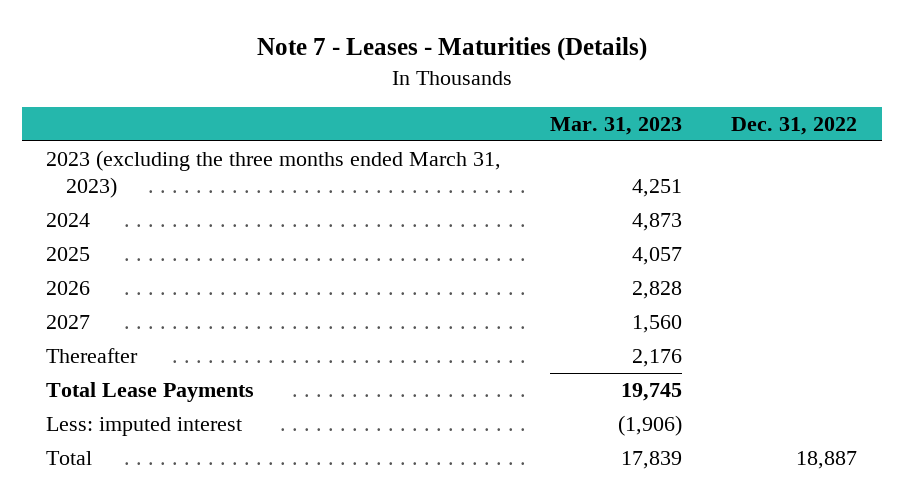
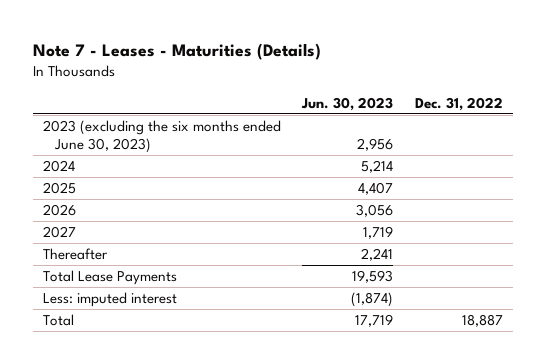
[550,116,683,135] Mar. 31, 2023 -> none
none -> [301,96,394,111] Jun. 30, 2023
[46,150,502,199] 2023 (excluding the three months ended March 31, 2023) -> [43,120,282,153] 2023 (excluding the six months ended June 30, 2023)

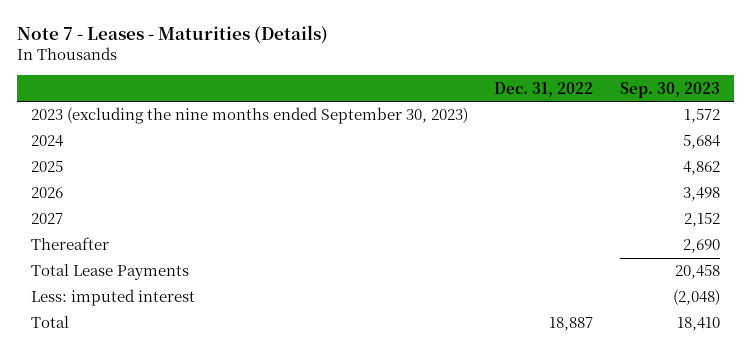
[301,96,394,111] Jun. 30, 2023 -> none
none -> [620,81,721,98] Sep. 30, 2023
[43,120,282,153] 2023 (excluding the six months ended June 30, 2023) -> [30,107,468,125] 2023 (excluding the nine months ended September 30, 2023)

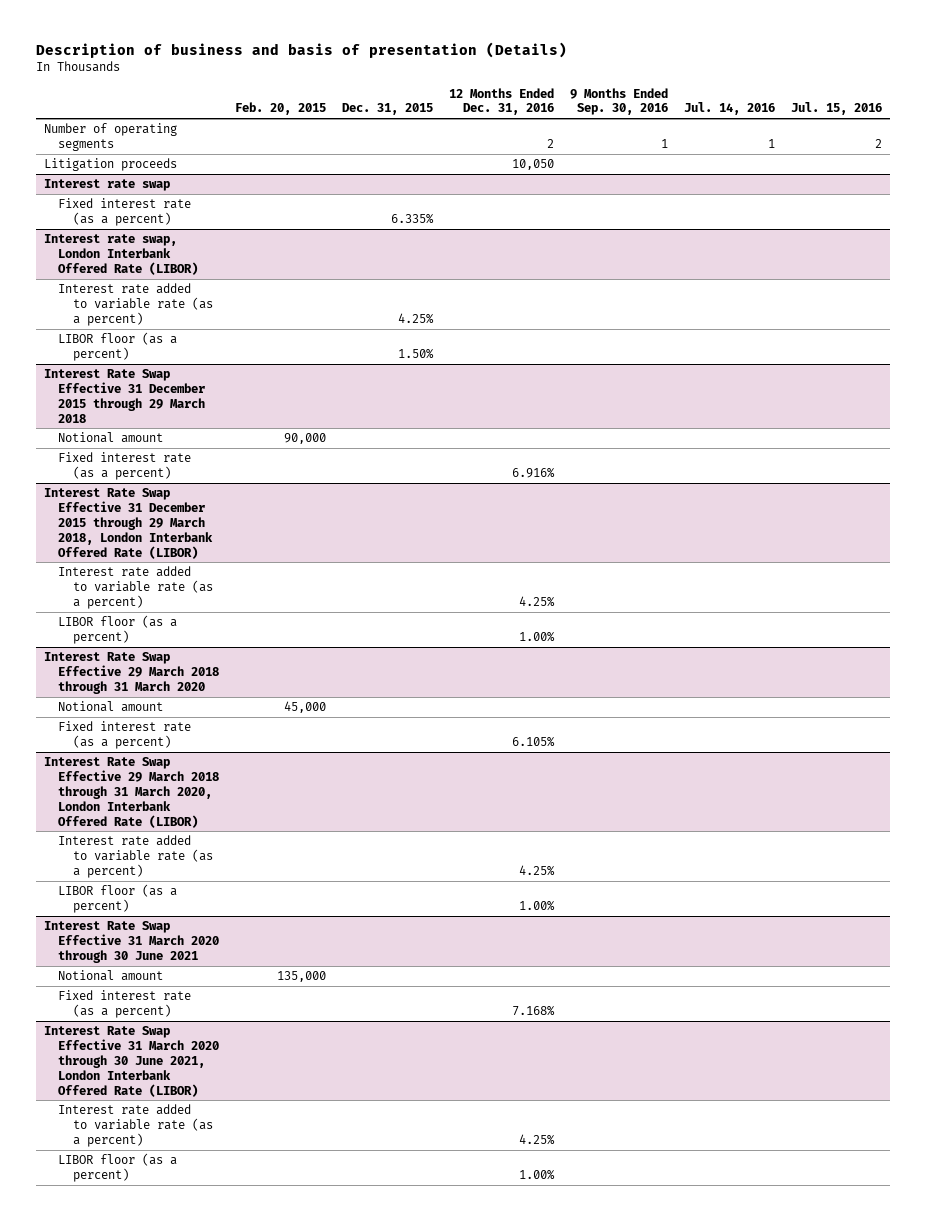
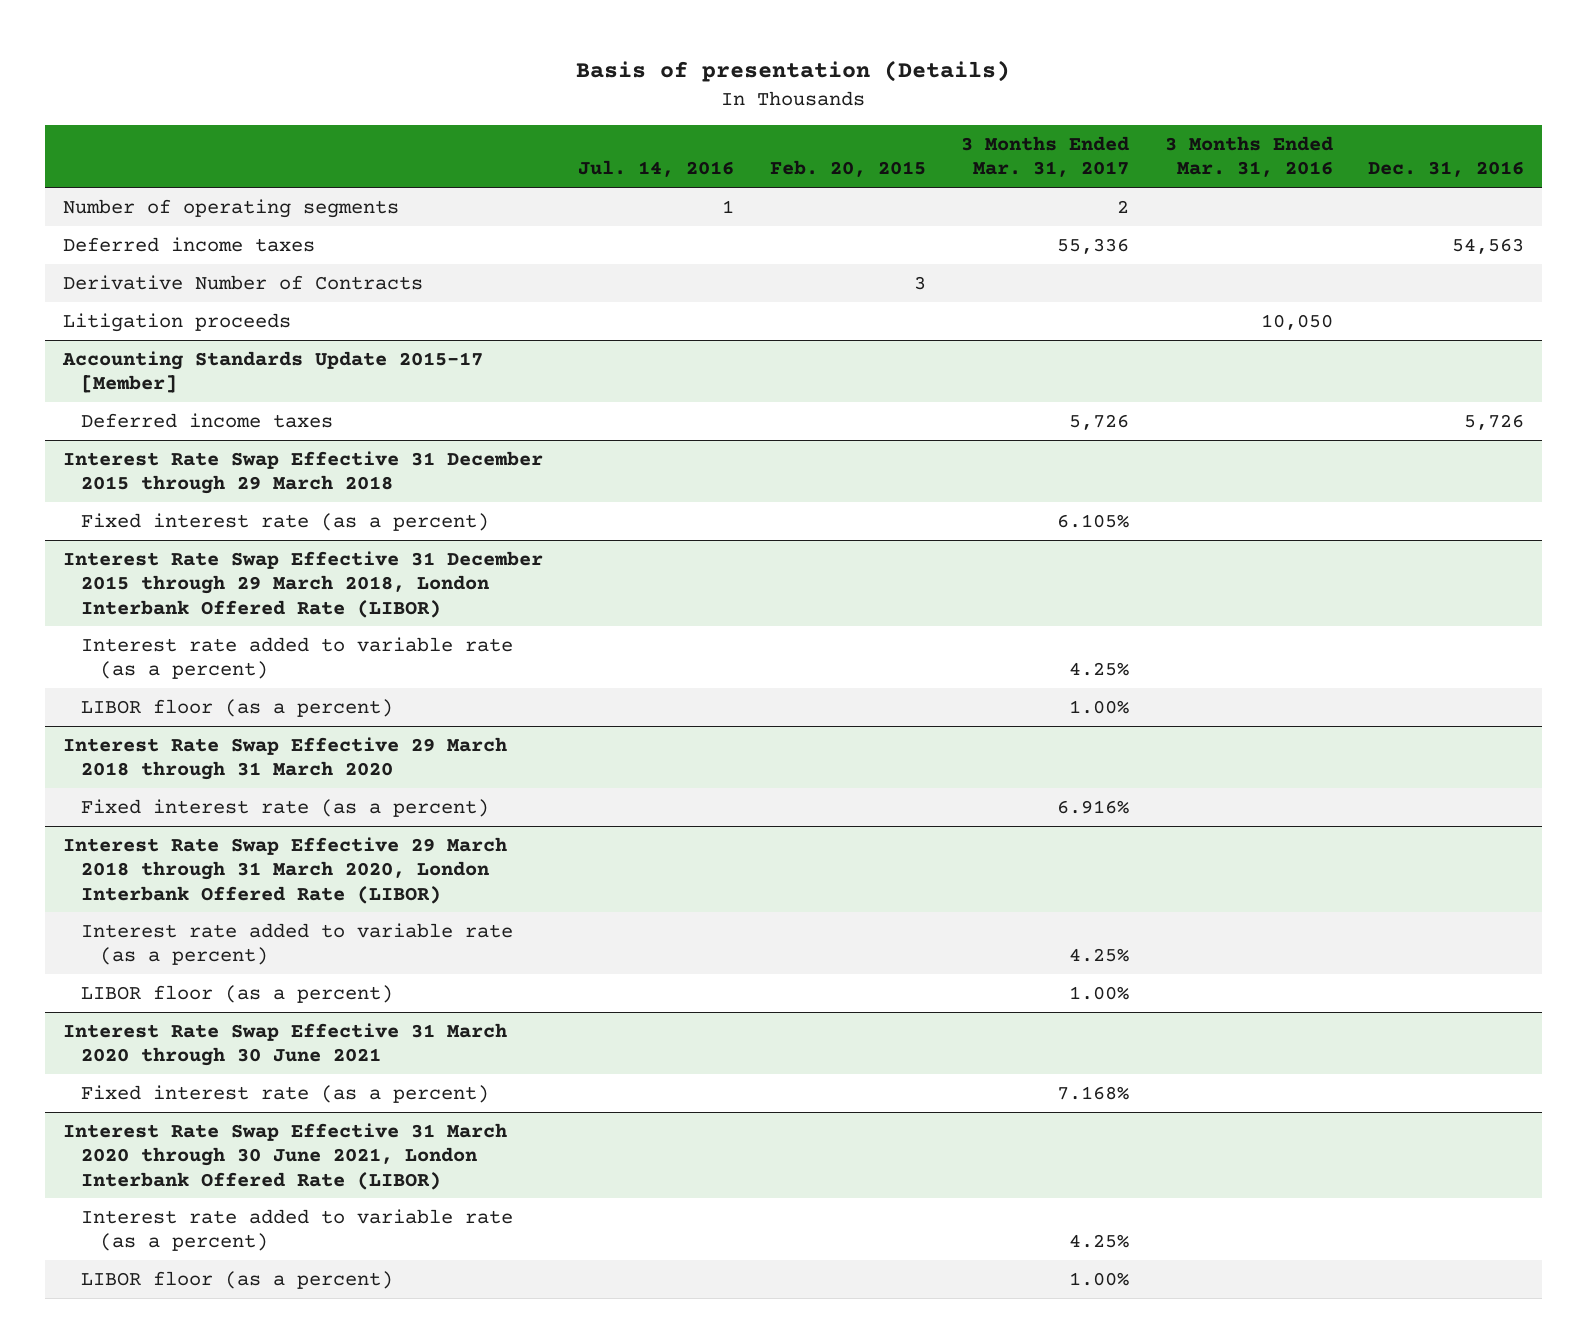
[35,41,567,58] Description of business and basis of presentation (Details) -> [576,59,1011,82] Basis of presentation (Details)
[342,103,434,116] Dec. 31, 2015 -> none
[449,87,555,116] 12 Months Ended Dec. 31, 2016 -> none
[570,87,669,116] 9 Months Ended Sep. 30, 2016 -> none
[790,102,882,116] Jul. 15, 2016 -> none
none -> [961,135,1130,178] 3 Months Ended Mar. 31, 2017
none -> [1164,135,1333,178] 3 Months Ended Mar. 31, 2016
none -> [1368,161,1525,178] Dec. 31, 2016
none -> [62,236,315,252] Deferred income taxes
none -> [62,274,423,290] Derivative Number of Contracts
[43,179,170,192] Interest rate swap -> none
[58,198,192,227] Fixed interest rate (as a percent) -> none
[43,234,199,275] Interest rate swap, London Interbank Offered Rate (LIBOR) -> none
[58,283,213,326] Interest rate added to variable rate (as a percent) -> none
[58,332,178,362] LIBOR floor (as a percent) -> none
none -> [61,350,483,394] Accounting Standards Update 2015-17 [Member]
none -> [81,412,334,428] Deferred income taxes
[58,432,164,444] Notional amount -> none
[58,701,164,713] Notional amount -> none
[58,970,164,982] Notional amount -> none

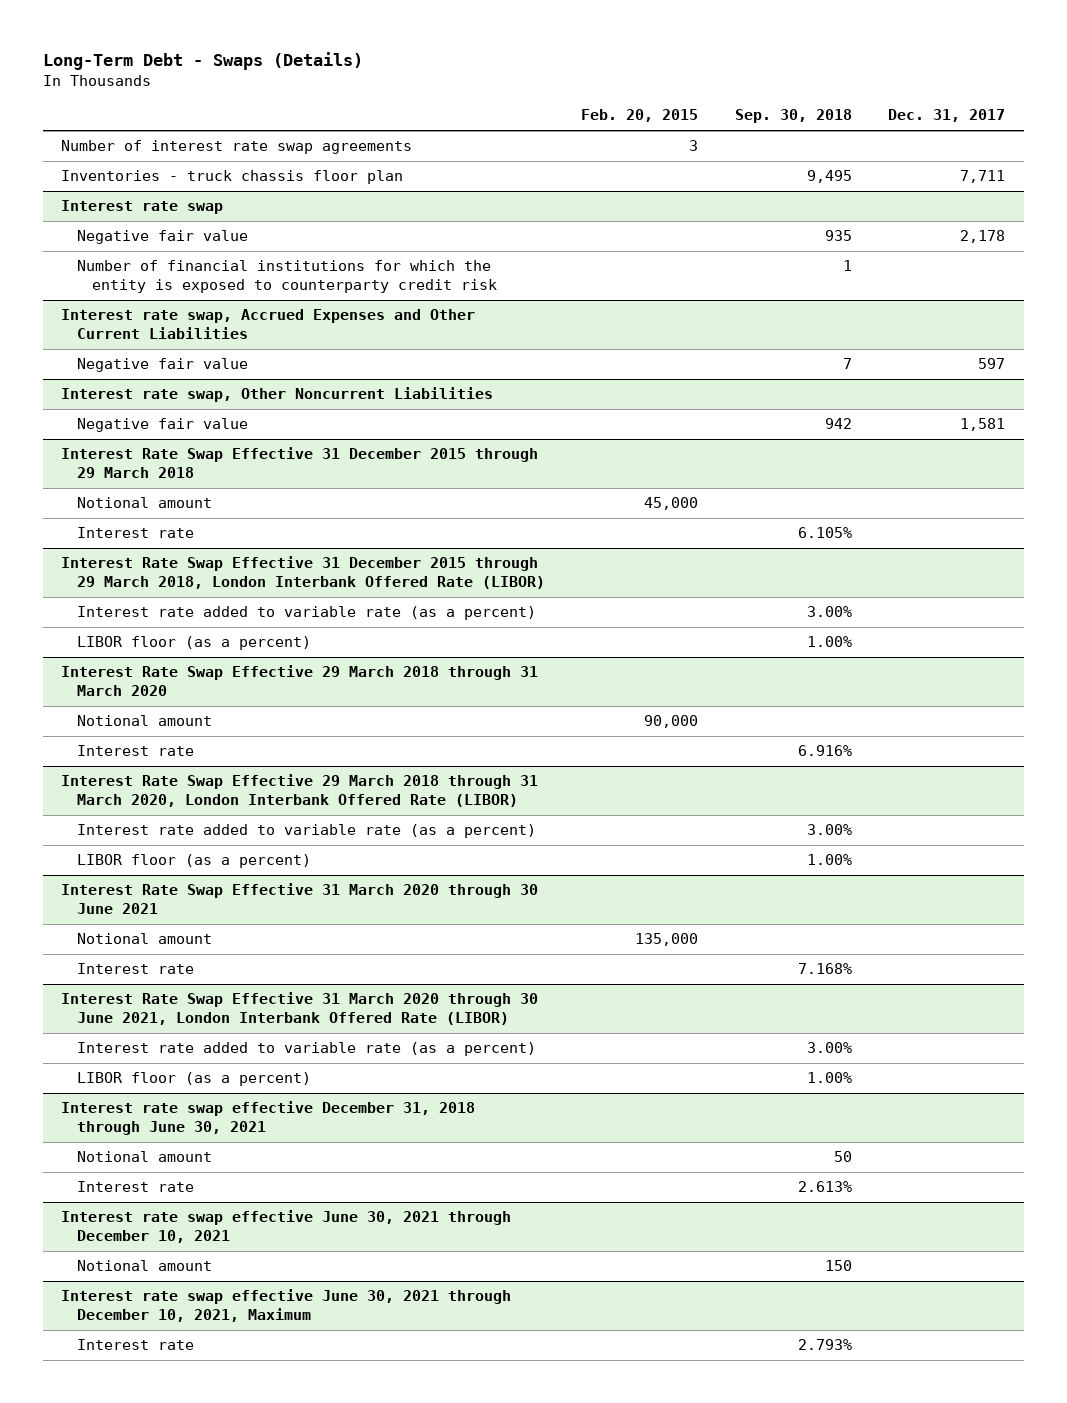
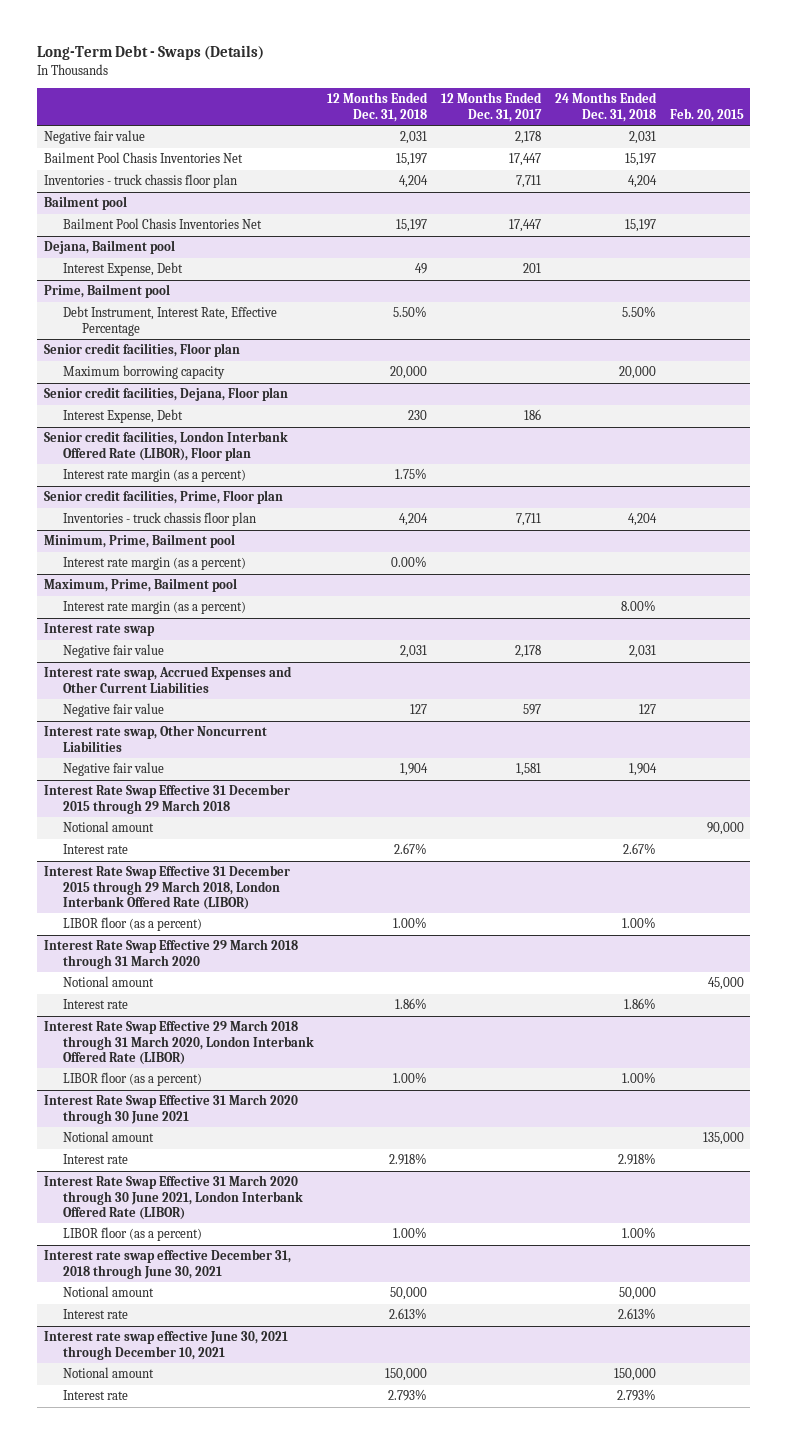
[734,109,852,124] Sep. 30, 2018 -> none
[888,109,1006,123] Dec. 31, 2017 -> none
none -> [327,92,429,122] 12 Months Ended Dec. 31, 2018
none -> [441,92,543,122] 12 Months Ended Dec. 31, 2017
none -> [554,92,657,122] 24 Months Ended Dec. 31, 2018
[61,140,413,155] Number of interest rate swap agreements -> none
none -> [43,130,145,145] Negative fair value
none -> [43,152,243,164] Bailment Pool Chasis Inventories Net
none -> [43,196,127,211] Bailment pool
none -> [62,218,262,230] Bailment Pool Chasis Inventories Net
none -> [43,240,175,255] Dejana, Bailment pool
none -> [62,262,183,277] Interest Expense, Debt
none -> [43,284,170,299] Prime, Bailment pool
none -> [62,306,277,336] Debt Instrument, Interest Rate, Effective Percentage
none -> [43,343,240,358] Senior credit facilities, Floor plan
none -> [62,365,225,380] Maximum borrowing capacity
none -> [43,387,288,402] Senior credit facilities, Dejana, Floor plan
none -> [62,409,183,424] Interest Expense, Debt
none -> [43,431,288,461] Senior credit facilities, London Interbank Offered Rate (LIBOR), Floor plan
none -> [62,469,246,483] Interest rate margin (as a percent)
none -> [43,490,283,505] Senior credit facilities, Prime, Floor plan
none -> [62,512,256,527] Inventories - truck chassis floor plan
none -> [43,534,235,549] Minimum, Prime, Bailment pool
none -> [62,557,246,571] Interest rate margin (as a percent)
none -> [43,578,237,593] Maximum, Prime, Bailment pool
none -> [62,601,246,615] Interest rate margin (as a percent)
[76,260,498,294] Number of financial institutions for which the entity is exposed to counterparty credit risk -> none
[644,497,699,511] 45,000 -> [706,822,744,836] 90,000
[76,606,536,621] Interest rate added to variable rate (as a percent) -> none
[644,715,699,729] 90,000 -> [707,977,744,991] 45,000
[76,824,536,839] Interest rate added to variable rate (as a percent) -> none
[76,1042,536,1057] Interest rate added to variable rate (as a percent) -> none
[61,1289,512,1323] Interest rate swap effective June 30, 2021 through December 10, 2021, Maximum -> none
[76,1339,194,1351] Interest rate -> none
none -> [62,1390,128,1401] Interest rate

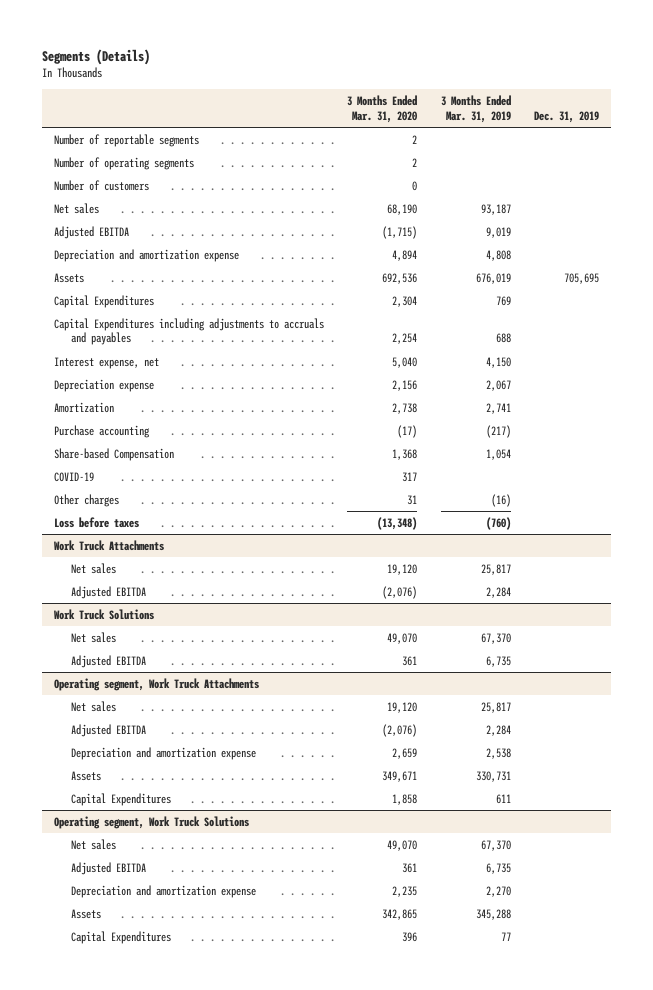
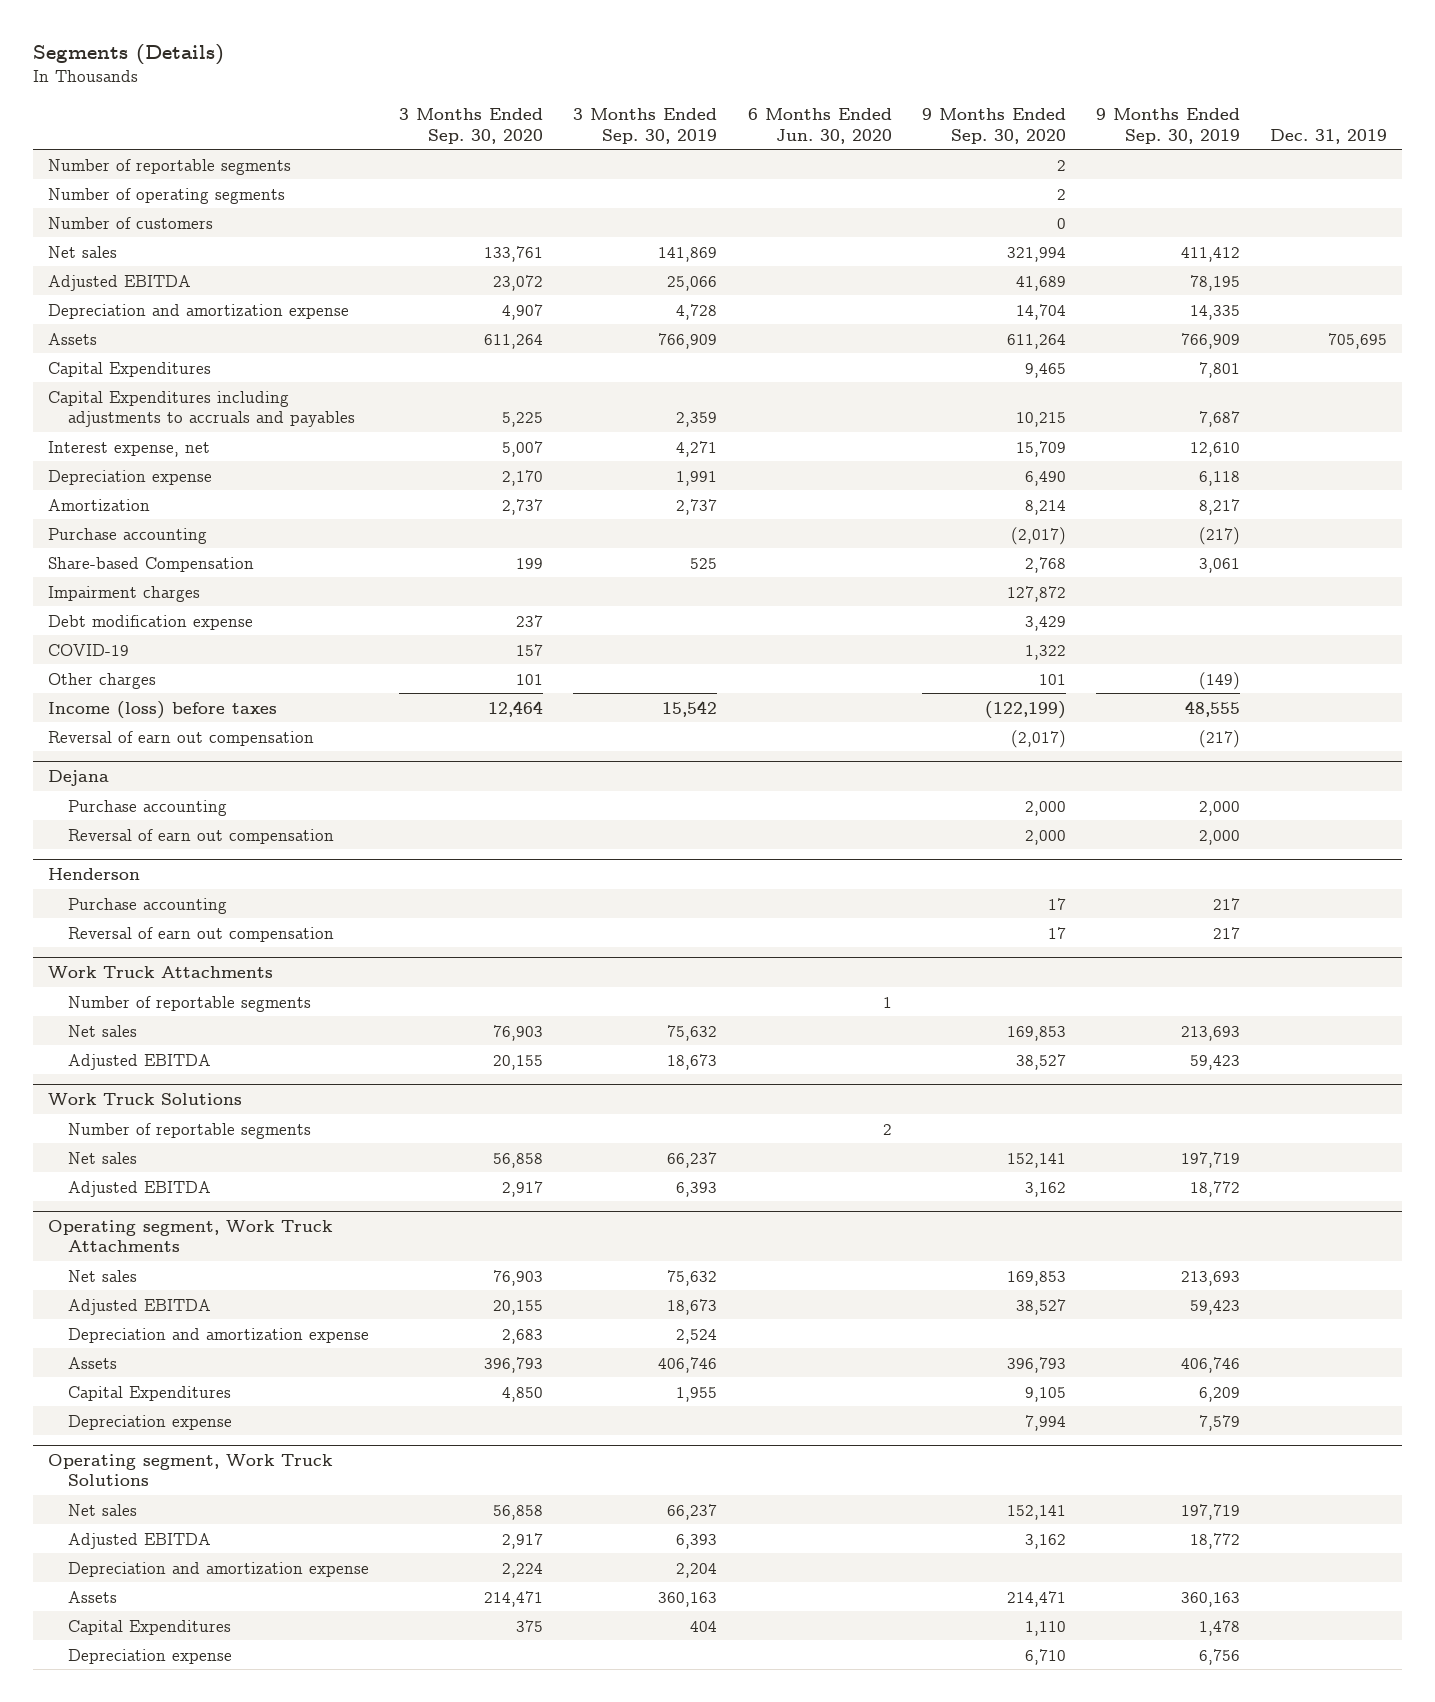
[347,95,418,123] 3 Months Ended Mar. 31, 2020 -> none
[440,95,511,123] 3 Months Ended Mar. 31, 2019 -> none
none -> [399,108,544,144] 3 Months Ended Sep. 30, 2020
none -> [573,108,718,144] 3 Months Ended Sep. 30, 2019
none -> [747,108,892,144] 6 Months Ended Jun. 30, 2020
none -> [921,108,1066,144] 9 Months Ended Sep. 30, 2020
none -> [1095,108,1240,144] 9 Months Ended Sep. 30, 2019
none -> [47,585,200,602] Impairment charges
none -> [47,614,253,630] Debt modification expense
[53,516,139,528] Loss before taxes -> [47,700,277,719] Income (loss) before taxes
none -> [47,730,314,746] Reversal of earn out compensation
none -> [47,769,109,786] Dejana
none -> [68,799,228,816] Purchase accounting
none -> [68,828,335,844] Reversal of earn out compensation
none -> [47,867,140,880] Henderson
none -> [68,897,228,914] Purchase accounting
none -> [68,926,335,942] Reversal of earn out compensation
none -> [68,995,312,1012] Number of reportable segments
none -> [68,1122,312,1139] Number of reportable segments
none -> [68,1414,233,1430] Depreciation expense
none -> [68,1648,233,1664] Depreciation expense

